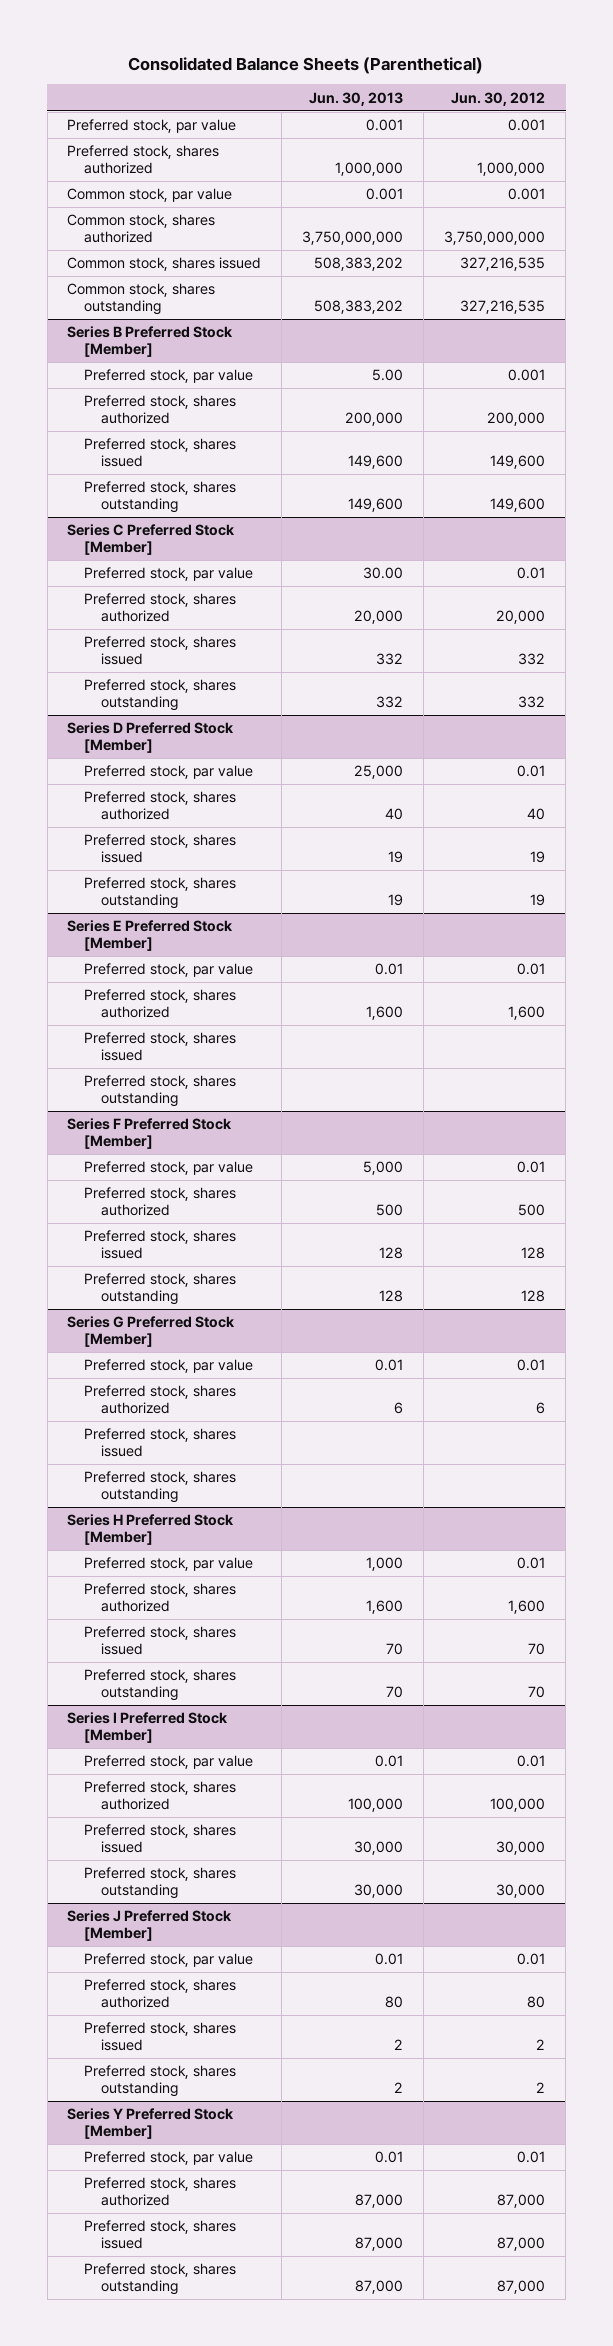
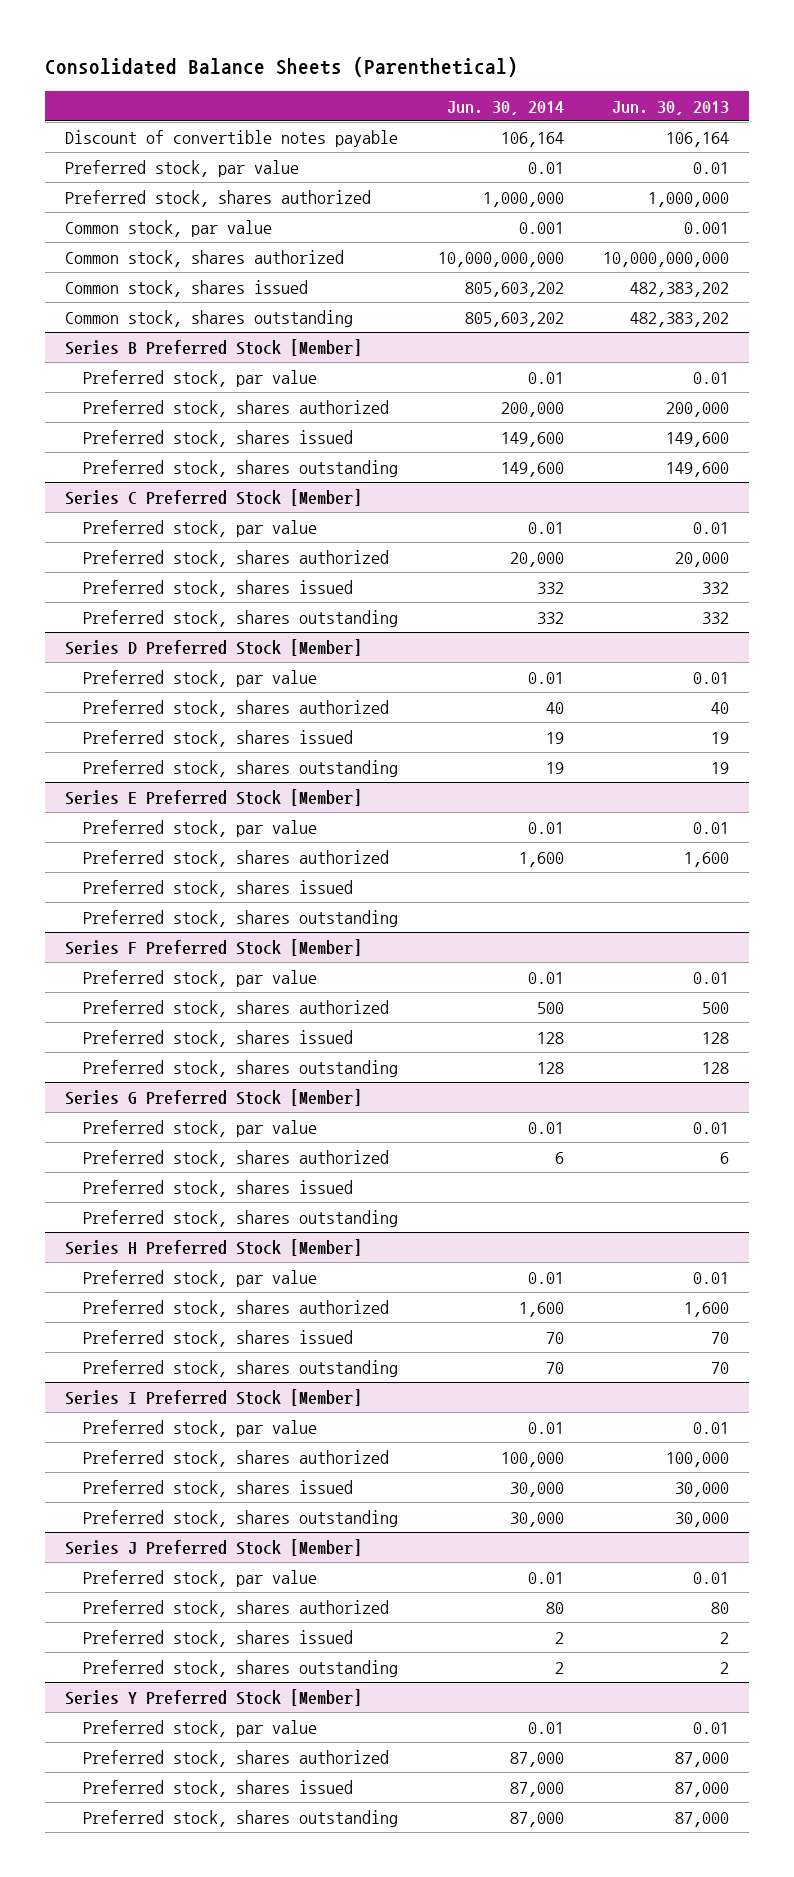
[451,91,546,106] Jun. 30, 2012 -> none
none -> [446,100,564,115] Jun. 30, 2014
none -> [65,129,399,147] Discount of convertible notes payable
[366,119,404,132] 0.001 -> [693,161,730,174] 0.01
[302,231,404,246] 3,750,000,000 -> [603,251,730,267] 10,000,000,000
[314,257,404,272] 508,383,202 -> [630,281,730,297] 482,383,202
[314,300,404,315] 508,383,202 -> [630,311,730,327] 482,383,202
[372,369,404,382] 5.00 -> [693,371,730,384] 0.01
[363,567,404,580] 30.00 -> [693,521,730,534] 0.01
[354,765,404,780] 25,000 -> [693,671,730,684] 0.01
[363,1161,404,1176] 5,000 -> [693,971,730,984] 0.01
[366,1557,404,1572] 1,000 -> [693,1271,730,1284] 0.01

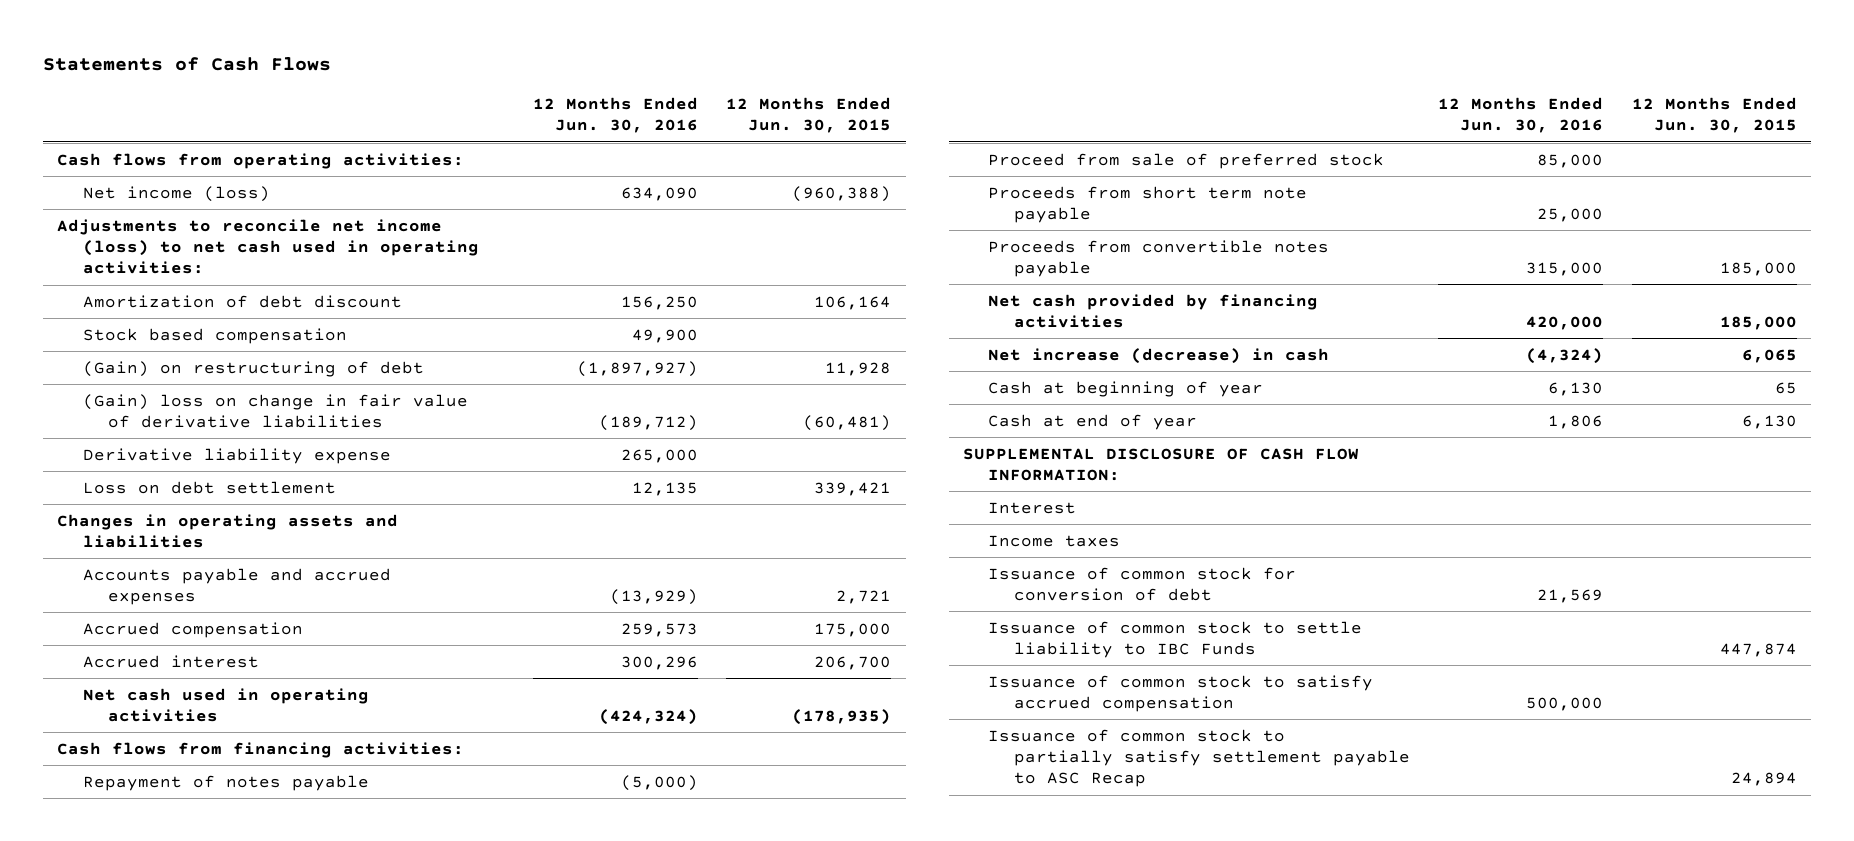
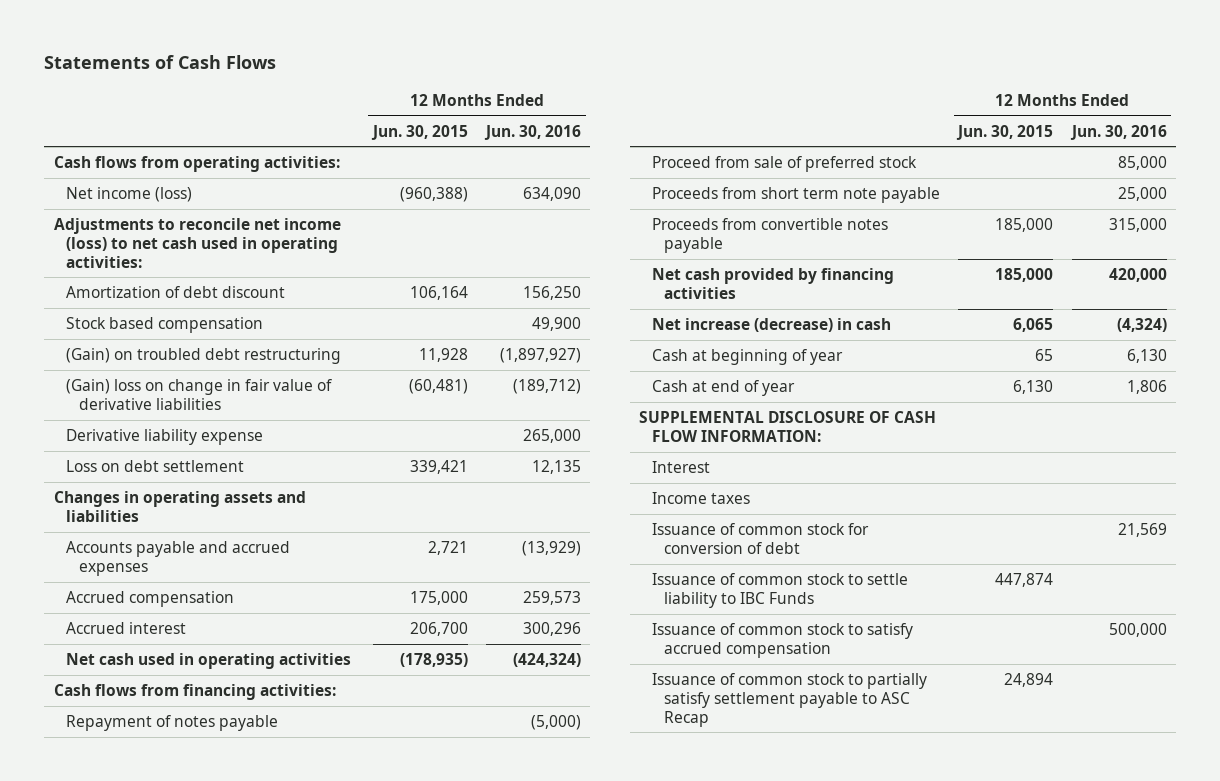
[82,360,424,377] (Gain) on restructuring of debt -> [66,348,342,365] (Gain) on troubled debt restructuring

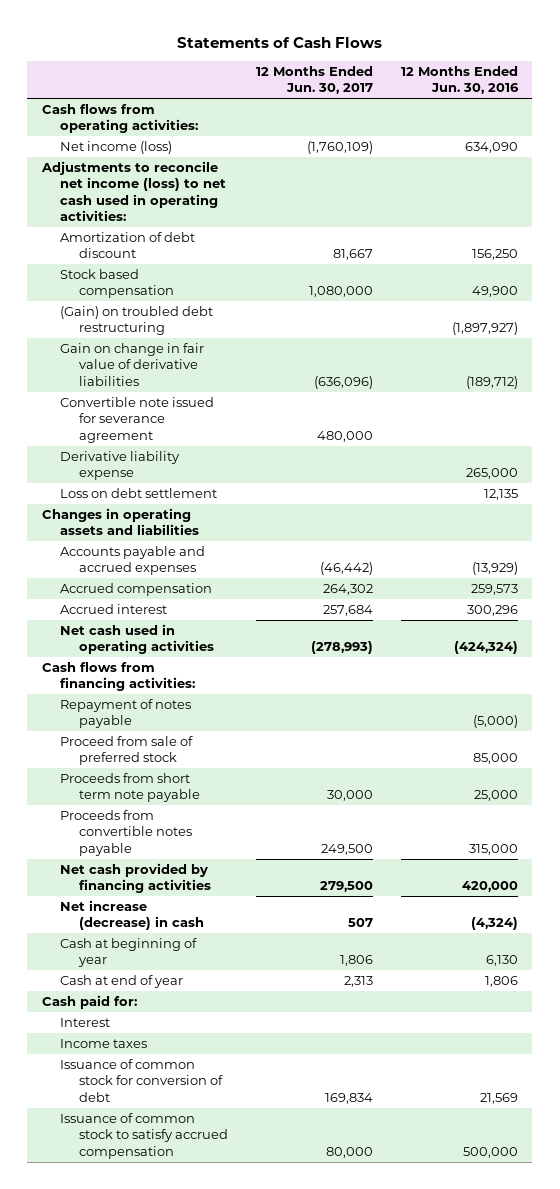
[370,124,468,140] Jun. 30, 2015 -> none
none -> [255,65,373,95] 12 Months Ended Jun. 30, 2017
[66,379,333,410] (Gain) loss on change in fair value of derivative liabilities -> [60,342,205,386] Gain on change in fair value of derivative liabilities
none -> [60,396,215,443] Convertible note issued for severance agreement
[639,411,937,442] SUPPLEMENTAL DISCLOSURE OF CASH FLOW INFORMATION: -> none
none -> [41,994,137,1009] Cash paid for:
[651,573,908,608] Issuance of common stock to settle liability to IBC Funds -> none
[651,673,927,727] Issuance of common stock to partially satisfy settlement payable to ASC Recap -> none

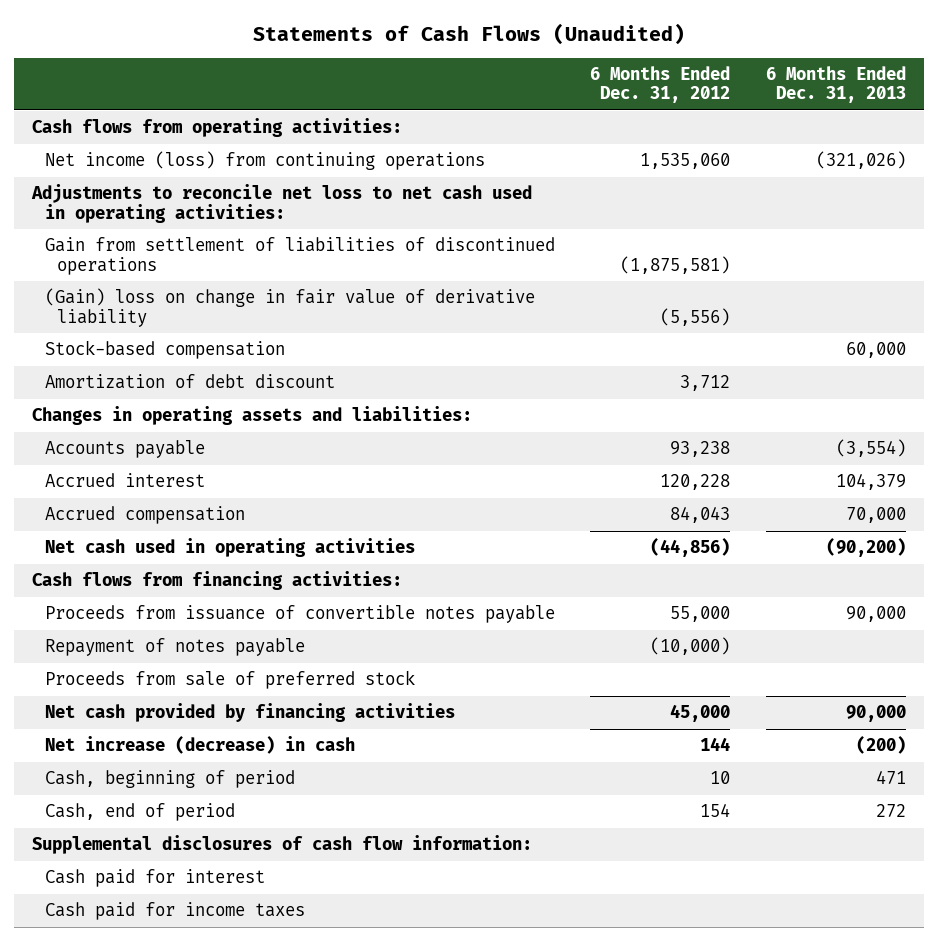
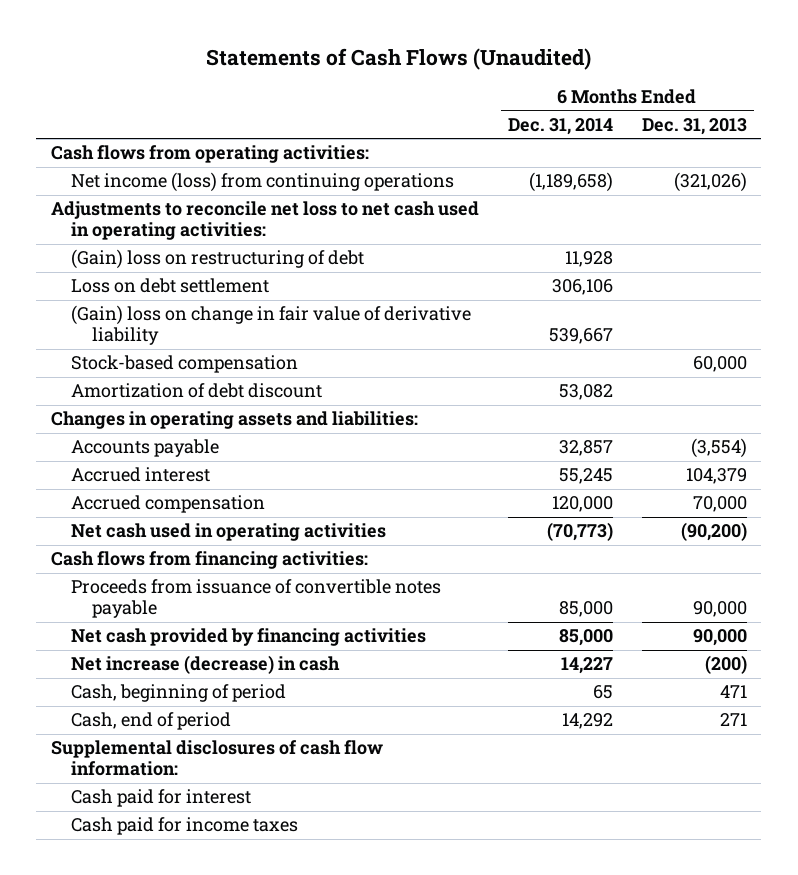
[590,65,731,104] 6 Months Ended Dec. 31, 2012 -> none
none -> [507,118,613,136] Dec. 31, 2014
none -> [71,249,365,270] (Gain) loss on restructuring of debt
[44,237,555,275] Gain from settlement of liabilities of discontinued operations -> [71,278,270,294] Loss on debt settlement
[44,638,305,657] Repayment of notes payable -> none
[44,670,415,690] Proceeds from sale of preferred stock -> none
[875,804,906,818] 272 -> [719,713,747,727] 271

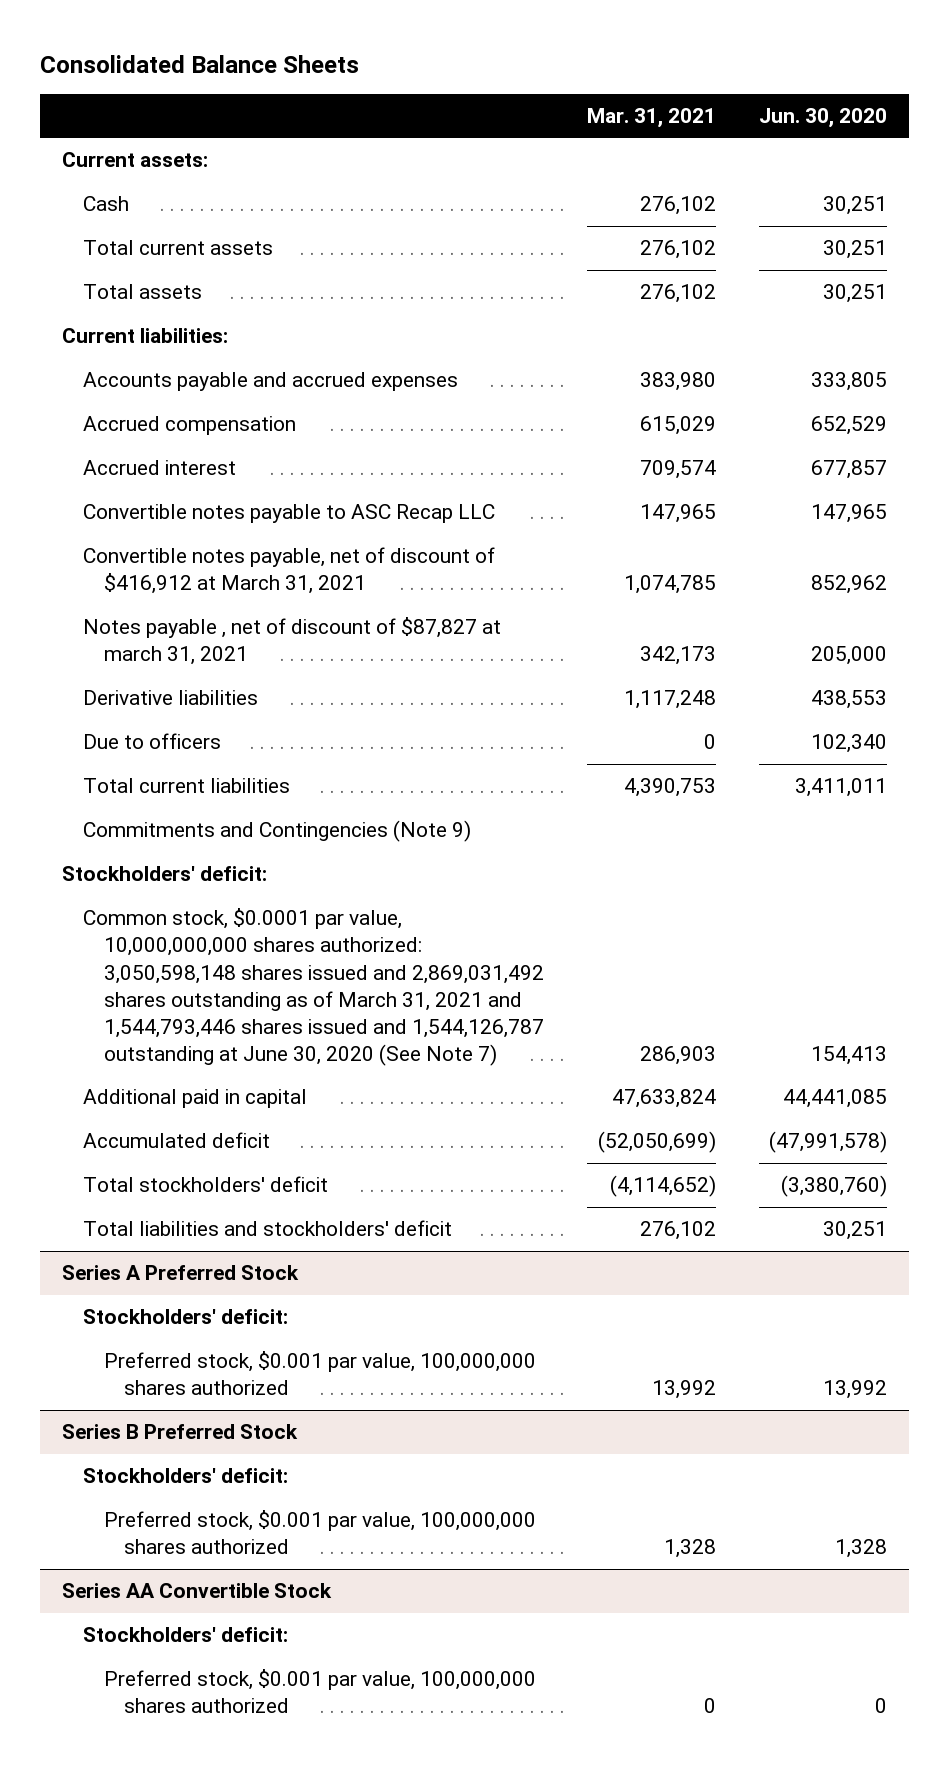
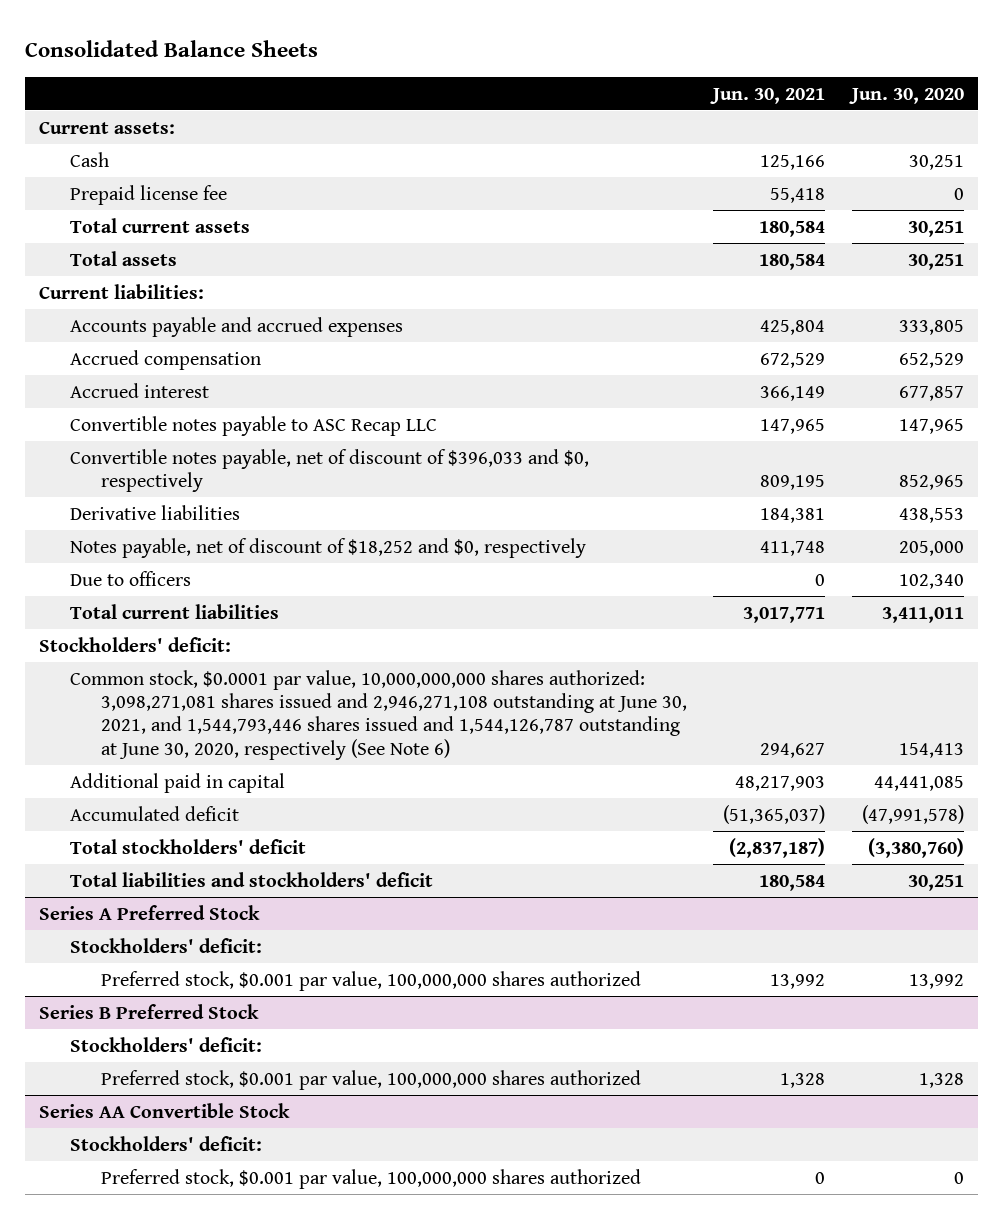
[586,108,716,129] Mar. 31, 2021 -> none
none -> [710,87,826,104] Jun. 30, 2021
none -> [69,184,227,205] Prepaid license fee
[82,617,501,666] Notes payable , net of discount of $87,827 at march 31, 2021 -> none
[82,547,495,595] Convertible notes payable, net of discount of $416,912 at March 31, 2021 -> [69,448,589,492] Convertible notes payable, net of discount of $396,033 and $0, respectively
[811,575,888,595] 852,962 -> [899,474,965,490] 852,965
none -> [69,537,586,558] Notes payable, net of discount of $18,252 and $0, respectively
[82,820,471,843] Commitments and Contingencies (Note 9) -> none
[82,908,544,1066] Common stock, $0.0001 par value, 10,000,000,000 shares authorized: 3,050,598,148 shares issued and 2,869,031,492 shares outstanding as of March 31, 2021 and 1,544,793,446 shares issued and 1,544,126,787 outstanding at June 30, 2020 (See Note 7) -> [69,669,687,760] Common stock, $0.0001 par value, 10,000,000,000 shares authorized: 3,098,271,081 shares issued and 2,946,271,108 outstanding at June 30, 2021, and 1,544,793,446 shares issued and 1,544,126,787 outstanding at June 30, 2020, respectively (See Note 6)

